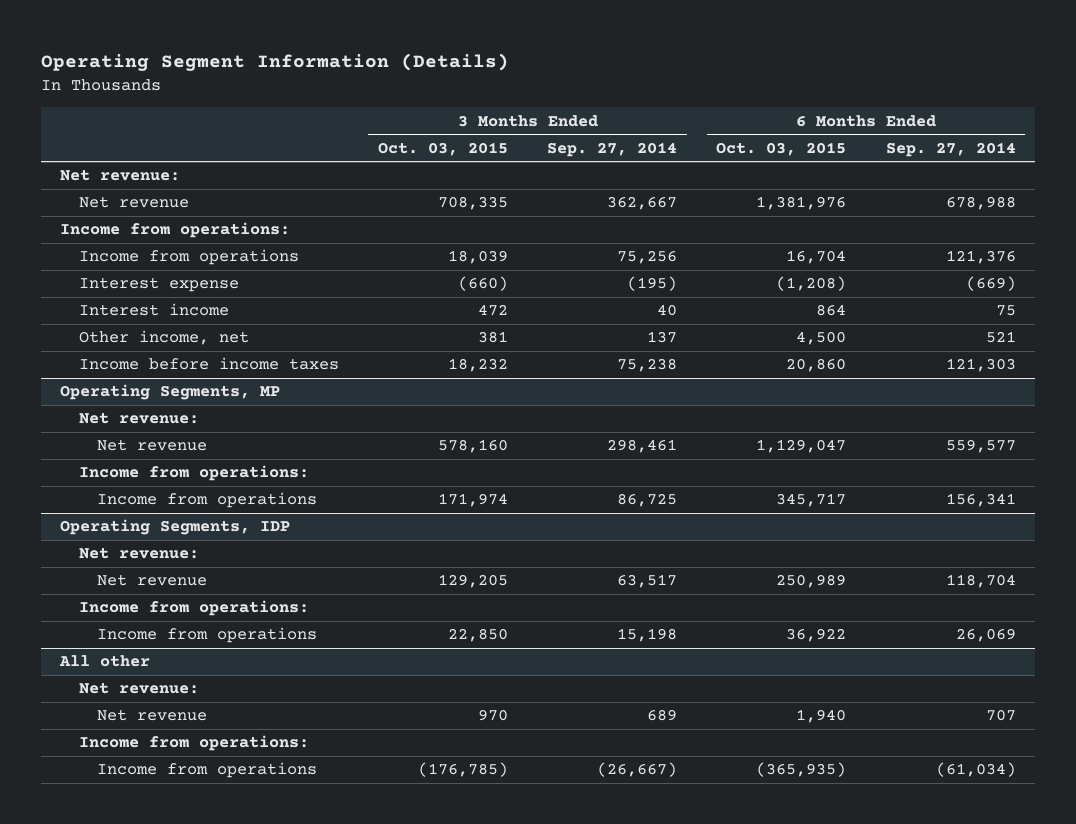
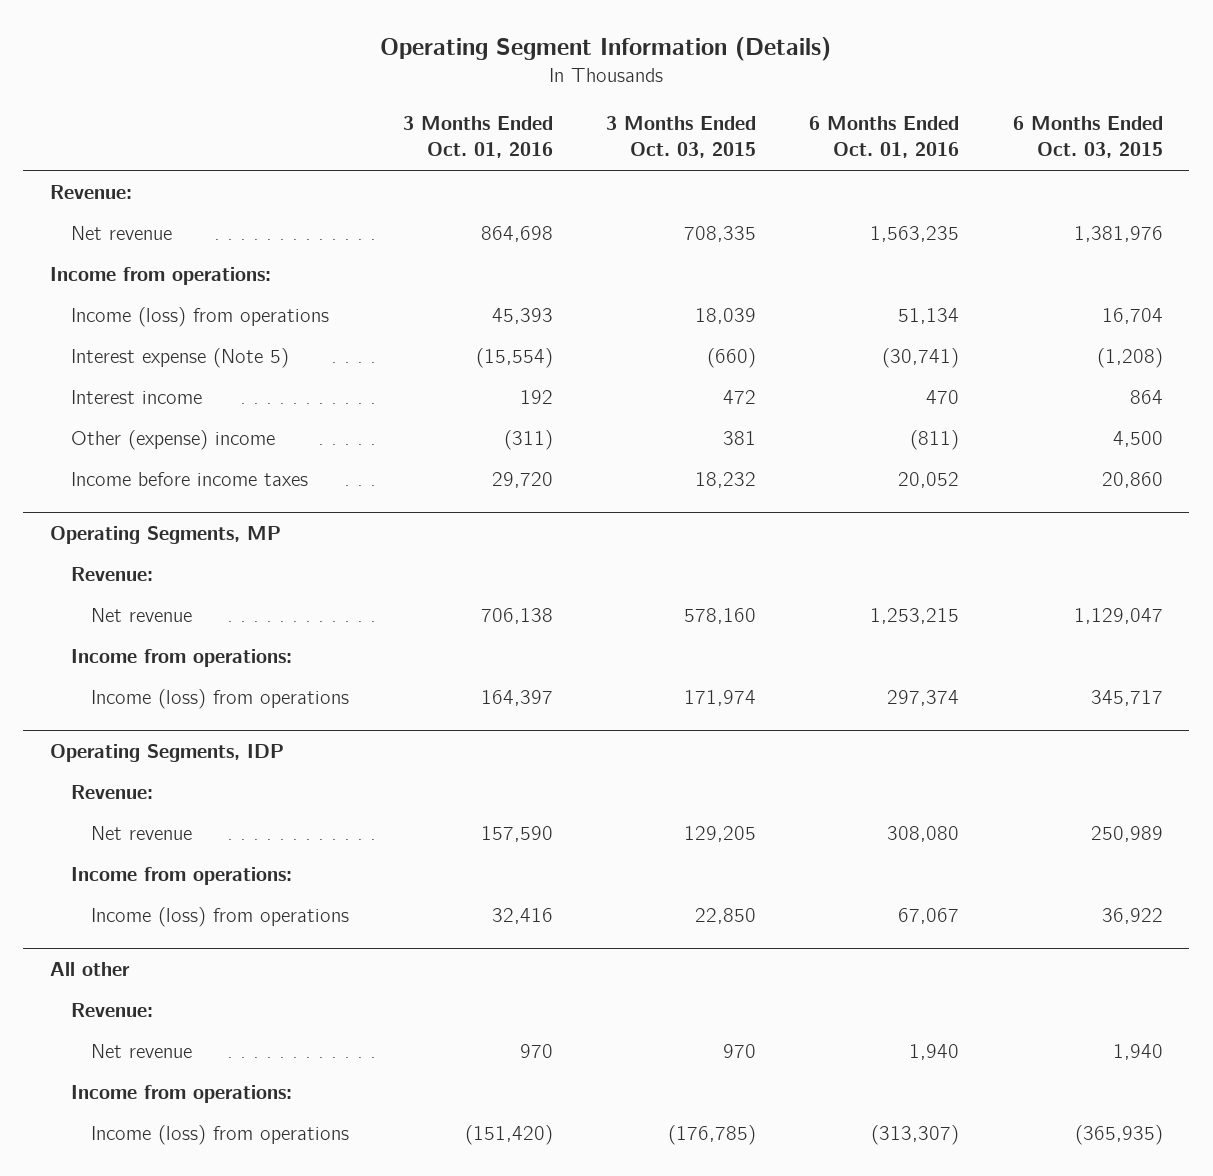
[547,141,678,157] Sep. 27, 2014 -> none
[885,141,1016,157] Sep. 27, 2014 -> none
none -> [402,116,553,159] 3 Months Ended Oct. 01, 2016
none -> [809,116,960,159] 6 Months Ended Oct. 01, 2016
[60,169,181,182] Net revenue: -> [50,184,133,199] Revenue:
[78,249,299,266] Income from operations -> [70,306,329,327] Income (loss) from operations
[78,277,239,293] Interest expense -> [70,347,289,368] Interest expense (Note 5)
[78,330,249,346] Other income, net -> [70,429,275,450] Other (expense) income
[78,412,199,425] Net revenue: -> [70,566,153,581] Revenue:
[97,492,318,509] Income from operations -> [91,688,350,709] Income (loss) from operations
[78,547,199,560] Net revenue: -> [70,784,153,799] Revenue:
[97,627,318,644] Income from operations -> [91,906,350,927] Income (loss) from operations
[78,682,199,695] Net revenue: -> [70,1002,153,1017] Revenue:
[97,762,318,779] Income from operations -> [91,1124,350,1145] Income (loss) from operations

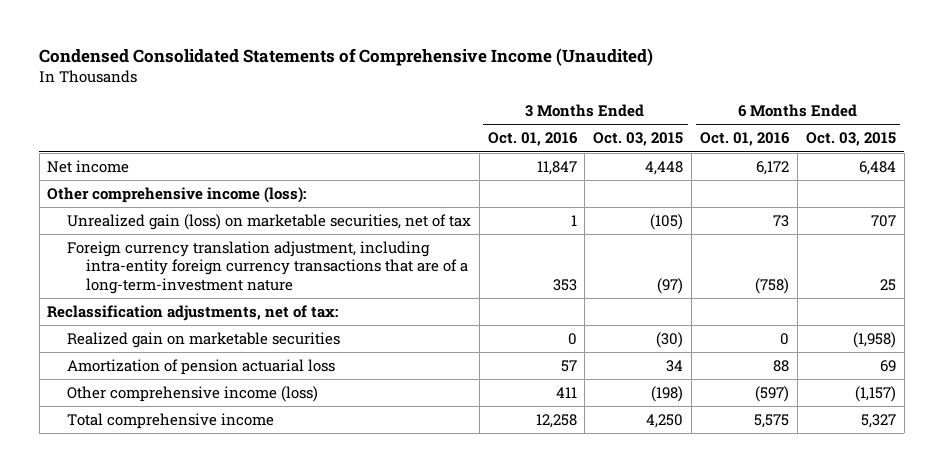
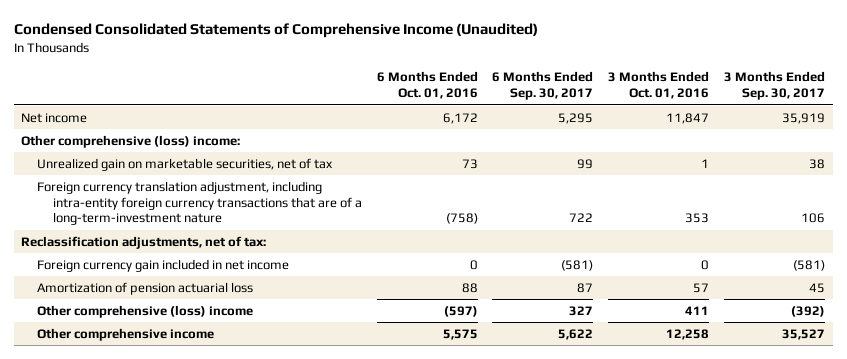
[593,132,684,147] Oct. 03, 2015 -> none
[805,132,896,147] Oct. 03, 2015 -> none
none -> [492,71,594,101] 6 Months Ended Sep. 30, 2017
none -> [724,71,826,101] 3 Months Ended Sep. 30, 2017
[47,186,307,203] Other comprehensive income (loss): -> [21,134,241,148] Other comprehensive (loss) income:
[66,213,471,230] Unrealized gain (loss) on marketable securities, net of tax -> [36,157,333,171] Unrealized gain on marketable securities, net of tax
[66,331,340,348] Realized gain on marketable securities -> none
none -> [36,258,289,272] Foreign currency gain included in net income
[66,385,318,402] Other comprehensive income (loss) -> [36,304,253,318] Other comprehensive (loss) income
[66,412,274,429] Total comprehensive income -> [36,327,214,341] Other comprehensive income

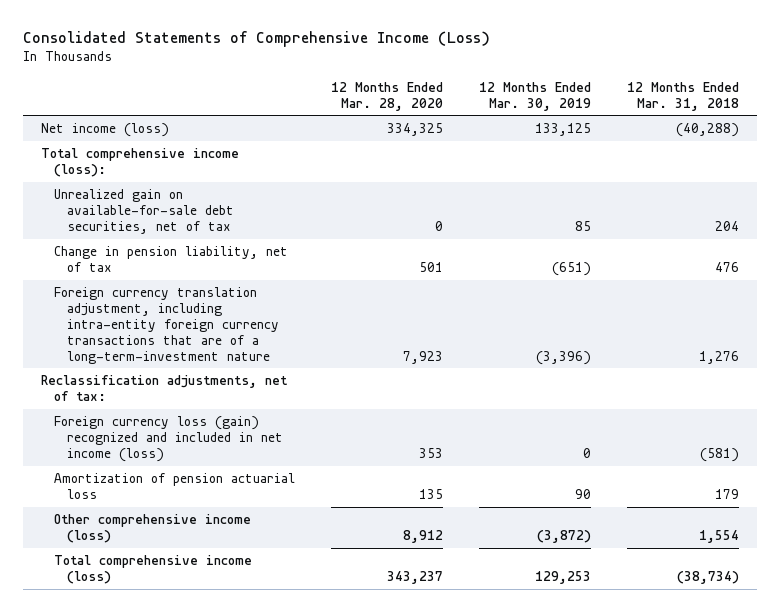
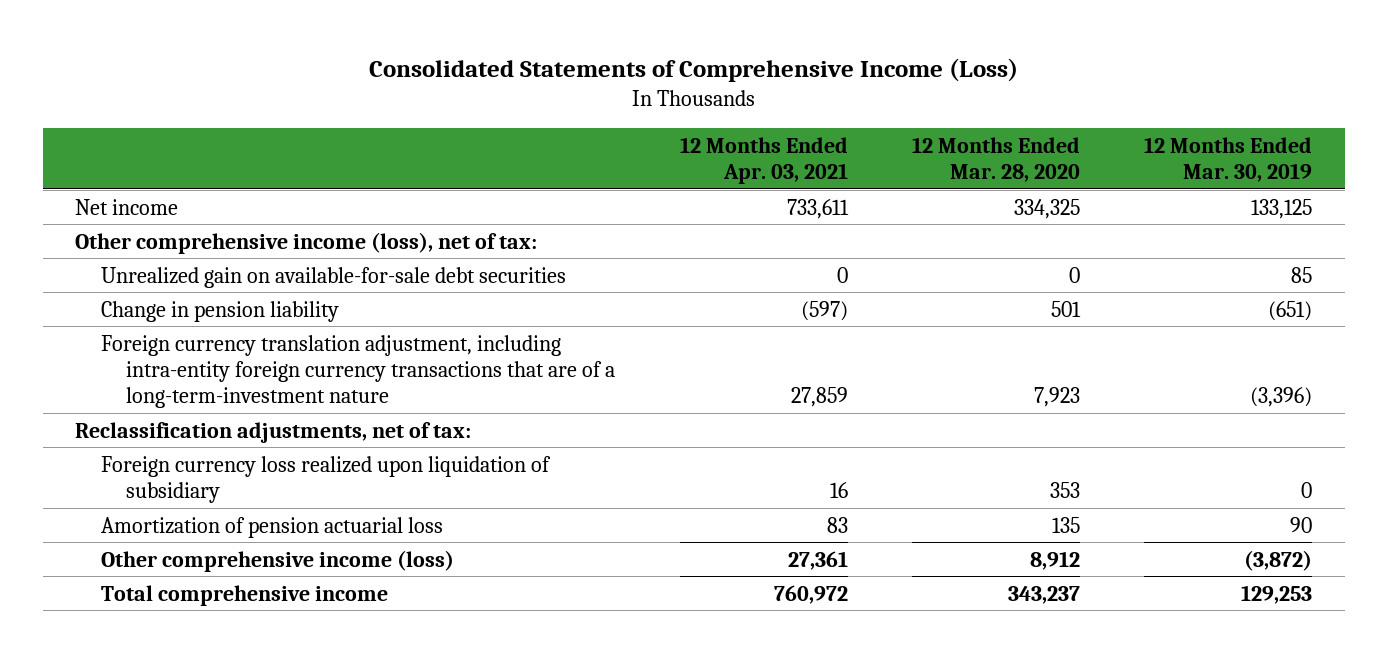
[626,81,739,111] 12 Months Ended Mar. 31, 2018 -> none
none -> [679,136,848,185] 12 Months Ended Apr. 03, 2021
[40,122,169,137] Net income (loss) -> [74,198,178,215] Net income
[40,147,239,177] Total comprehensive income (loss): -> [74,231,537,254] Other comprehensive income (loss), net of tax:
[53,188,235,234] Unrealized gain on available-for-sale debt securities, net of tax -> [100,266,566,288] Unrealized gain on available-for-sale debt securities
[53,245,288,272] Change in pension liability, net of tax -> [100,300,339,322] Change in pension liability
[53,415,284,462] Foreign currency loss (gain) recognized and included in net income (loss) -> [100,455,551,503] Foreign currency loss realized upon liquidation of subsidiary
[53,554,252,584] Total comprehensive income (loss) -> [100,584,388,606] Total comprehensive income

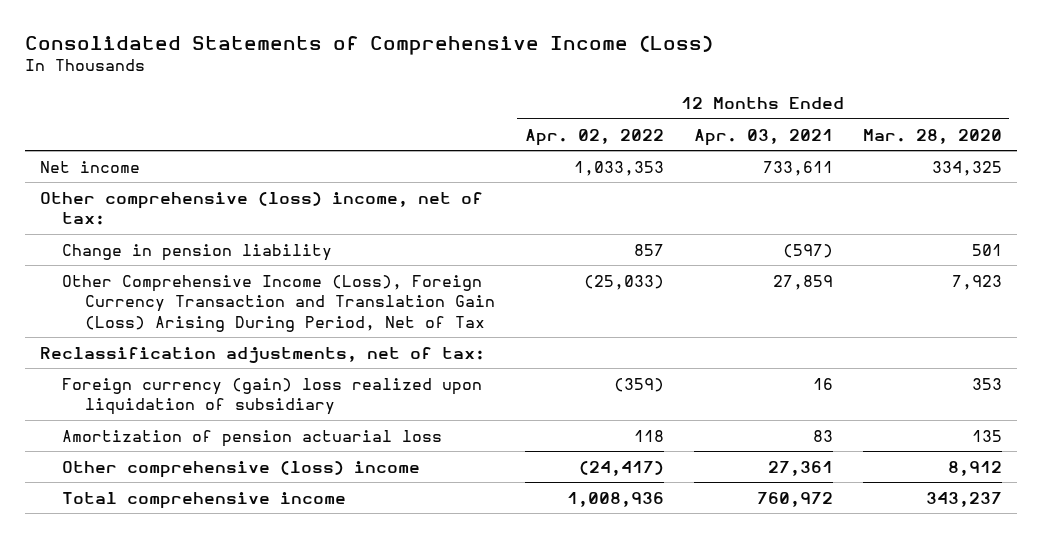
[1144,136,1313,183] 12 Months Ended Mar. 30, 2019 -> none
none -> [524,128,664,146] Apr. 02, 2022
[100,266,566,288] Unrealized gain on available-for-sale debt securities -> none
[74,231,537,254] Other comprehensive income (loss), net of tax: -> [40,191,484,226] Other comprehensive (loss) income, net of tax:
[100,334,616,409] Foreign currency translation adjustment, including intra-entity foreign currency transactions that are of a long-term-investment nature -> [62,274,495,332] Other Comprehensive Income (Loss), Foreign Currency Transaction and Translation Gain (Loss) Arising During Period, Net of Tax
[100,455,551,503] Foreign currency loss realized upon liquidation of subsidiary -> [62,377,483,416] Foreign currency (gain) loss realized upon liquidation of subsidiary
[100,549,454,572] Other comprehensive income (loss) -> [62,460,421,478] Other comprehensive (loss) income

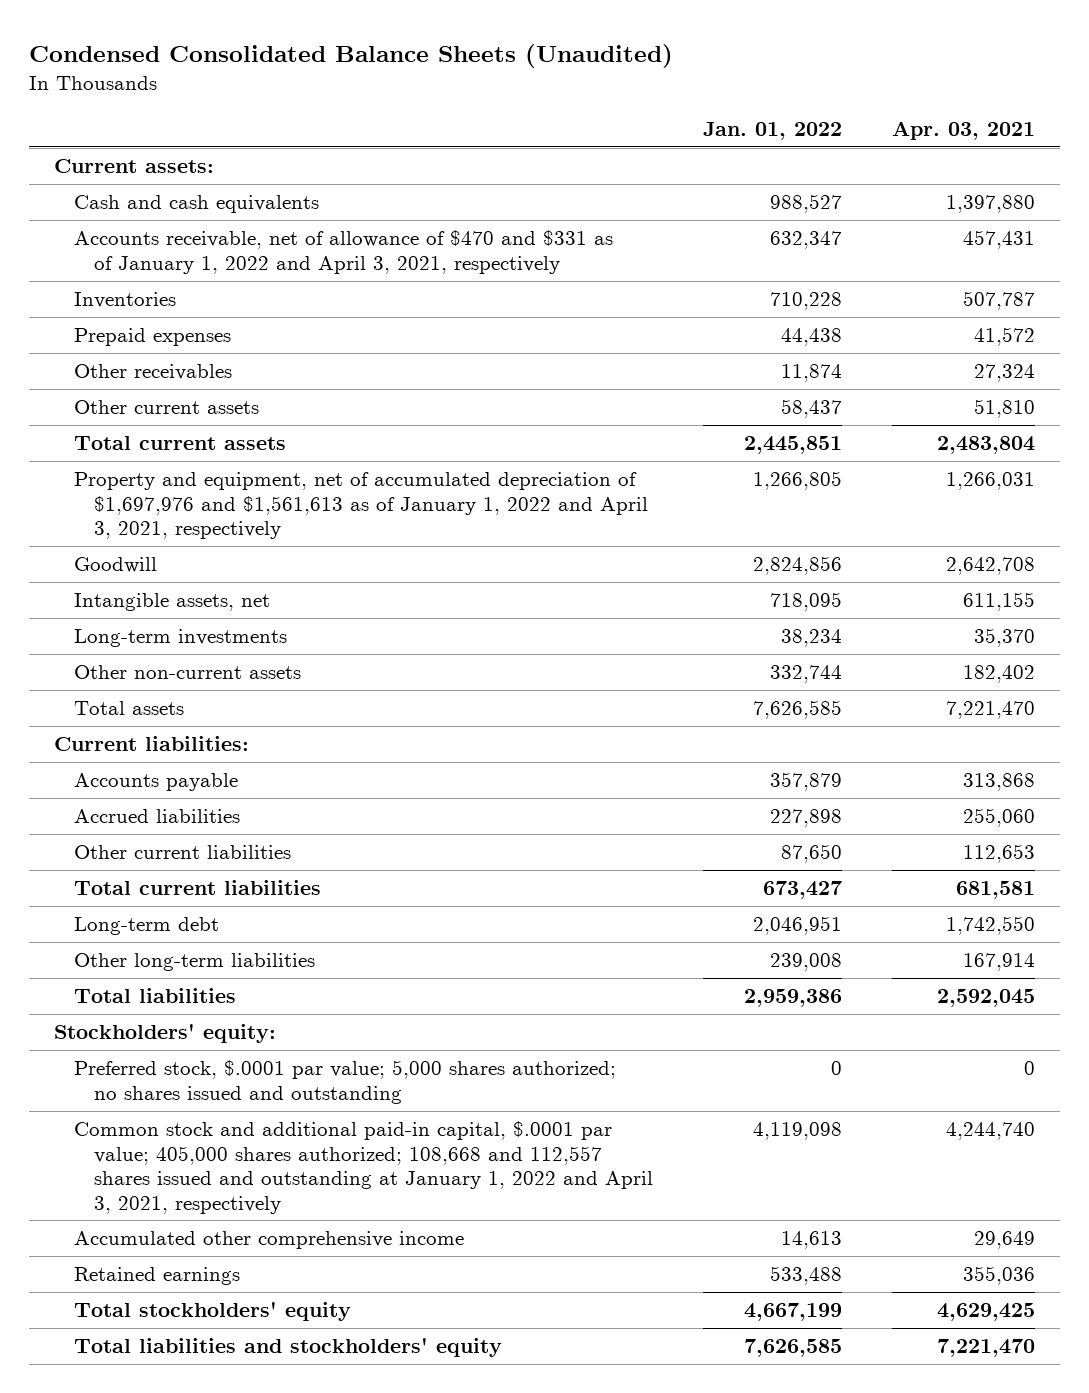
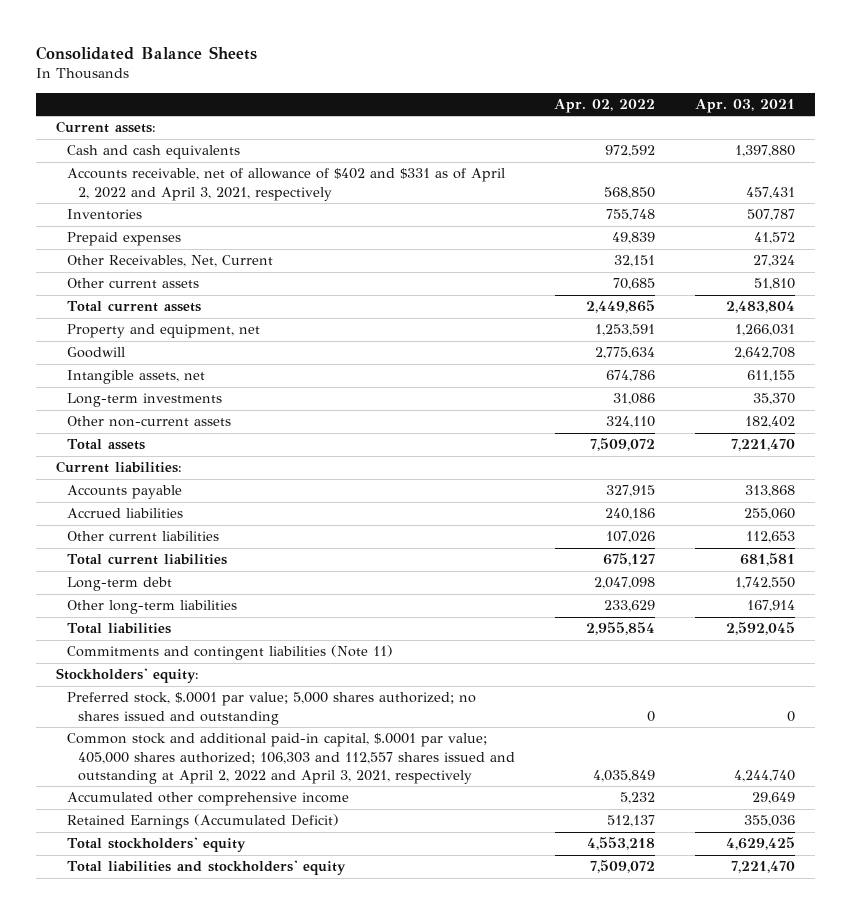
[28,43,673,68] Condensed Consolidated Balance Sheets (Unaudited) -> [36,45,258,60] Consolidated Balance Sheets
[702,122,842,141] Jan. 01, 2022 -> none
none -> [554,98,656,113] Apr. 02, 2022
[73,230,613,274] Accounts receivable, net of allowance of $470 and $331 as of January 1, 2022 and April 3, 2021, respectively -> [66,168,505,201] Accounts receivable, net of allowance of $402 and $331 as of April 2, 2022 and April 3, 2021, respectively
[73,364,232,381] Other receivables -> [66,255,273,268] Other Receivables, Net, Current
[73,472,648,540] Property and equipment, net of accumulated depreciation of $1,697,976 and $1,561,613 as of January 1, 2022 and April 3, 2021, respectively -> [66,324,260,339] Property and equipment, net
none -> [66,645,393,661] Commitments and contingent liabilities (Note 11)
[73,1121,653,1214] Common stock and additional paid-in capital, $.0001 par value; 405,000 shares authorized; 108,668 and 112,557 shares issued and outstanding at January 1, 2022 and April 3, 2021, respectively -> [66,733,515,784] Common stock and additional paid-in capital, $.0001 par value; 405,000 shares authorized; 106,303 and 112,557 shares issued and outstanding at April 2, 2022 and April 3, 2021, respectively
[73,1267,240,1286] Retained earnings -> [66,814,339,830] Retained Earnings (Accumulated Deficit)

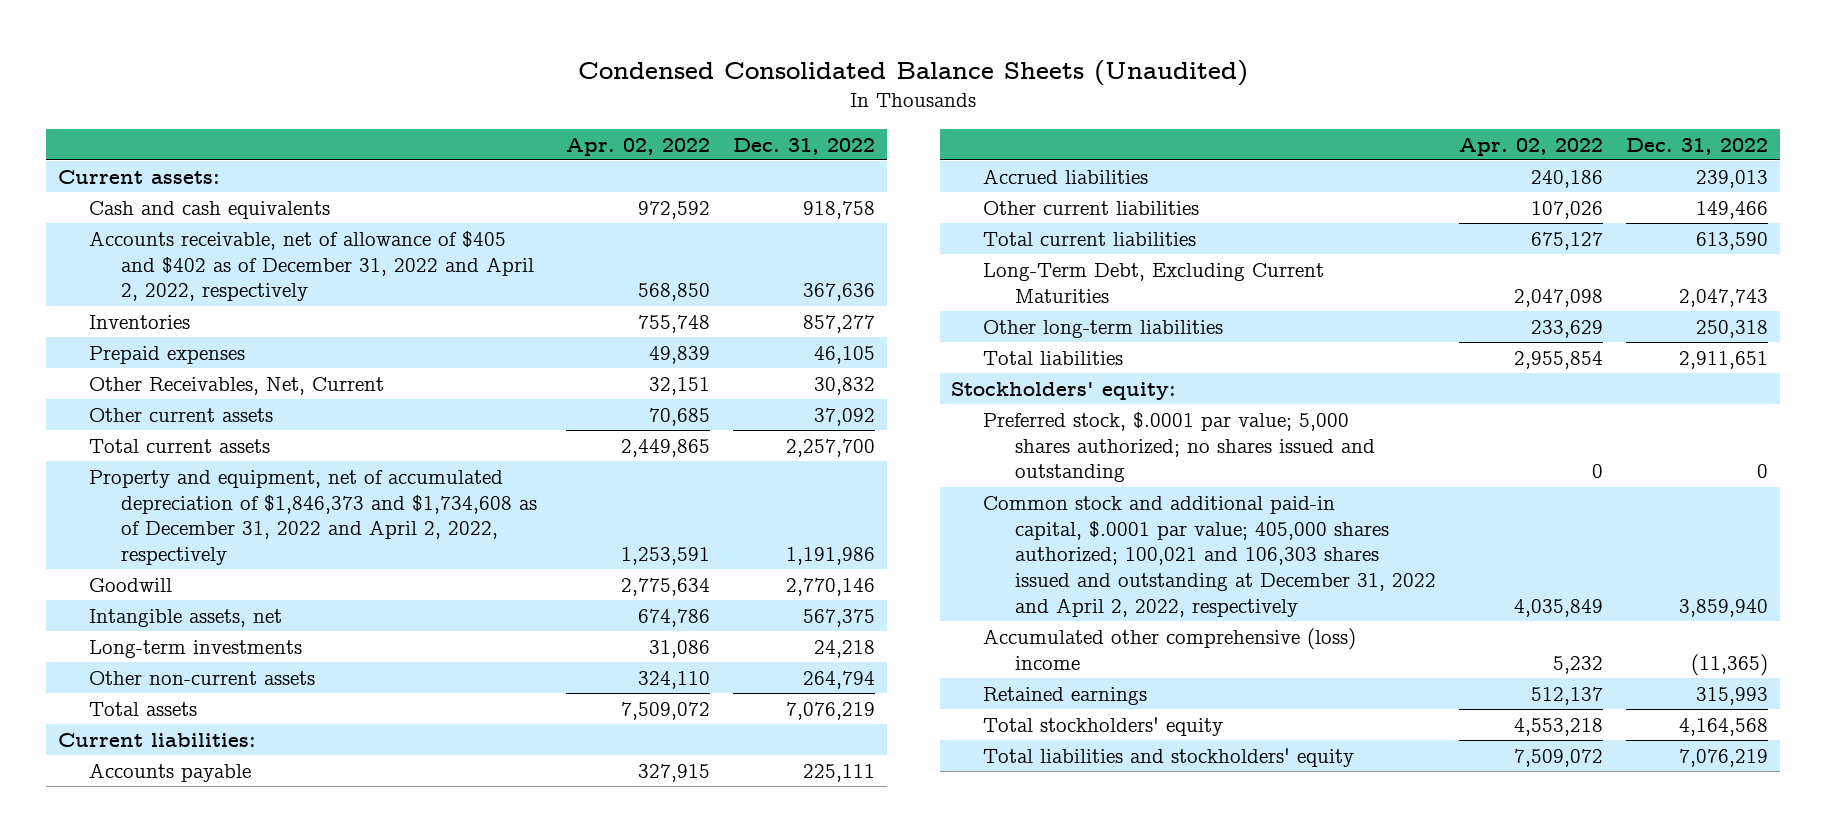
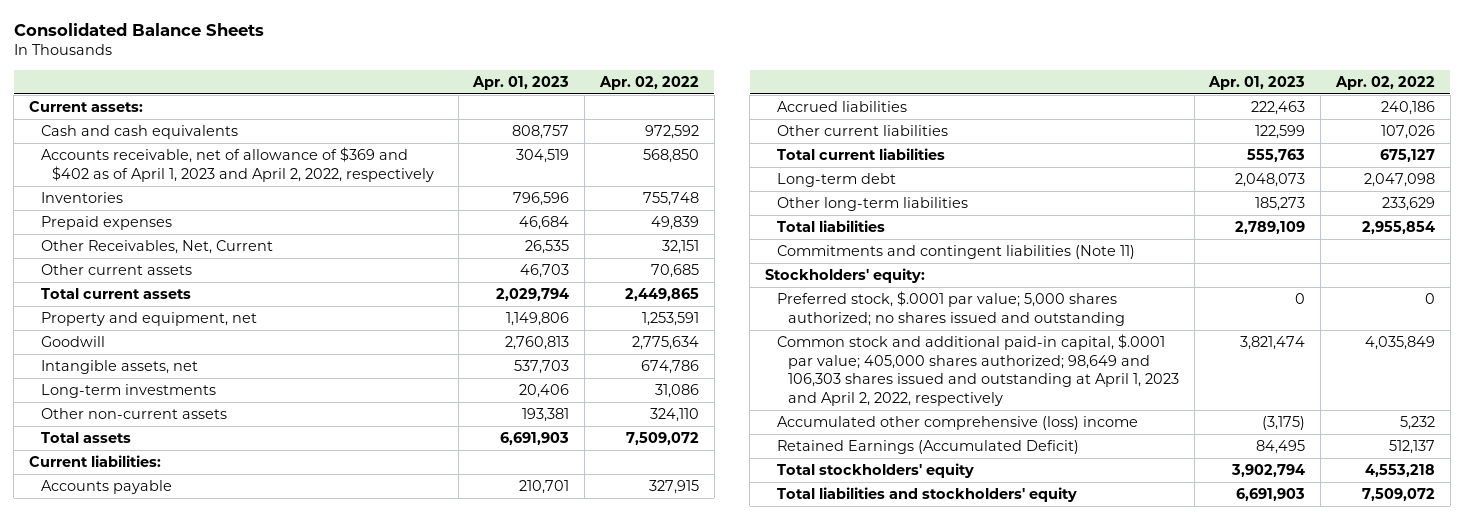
[578,59,1249,86] Condensed Consolidated Balance Sheets (Unaudited) -> [13,23,264,37] Consolidated Balance Sheets
[732,137,875,155] Dec. 31, 2022 -> none
none -> [472,75,570,90] Apr. 01, 2023
[89,230,535,302] Accounts receivable, net of allowance of $405 and $402 as of December 31, 2022 and April 2, 2022, respectively -> [40,147,434,182] Accounts receivable, net of allowance of $369 and $402 as of April 1, 2023 and April 2, 2022, respectively
[89,469,538,566] Property and equipment, net of accumulated depreciation of $1,846,373 and $1,734,608 as of December 31, 2022 and April 2, 2022, respectively -> [40,312,257,327] Property and equipment, net
[982,262,1324,303] Long-Term Debt, Excluding Current Maturities -> [776,173,896,188] Long-term debt
none -> [776,245,1135,260] Commitments and contingent liabilities (Note 11)
[982,495,1436,617] Common stock and additional paid-in capital, $.0001 par value; 405,000 shares authorized; 100,021 and 106,303 shares issued and outstanding at December 31, 2022 and April 2, 2022, respectively -> [776,334,1179,406] Common stock and additional paid-in capital, $.0001 par value; 405,000 shares authorized; 98,649 and 106,303 shares issued and outstanding at April 1, 2023 and April 2, 2022, respectively
[982,686,1147,705] Retained earnings -> [776,440,1079,455] Retained Earnings (Accumulated Deficit)

